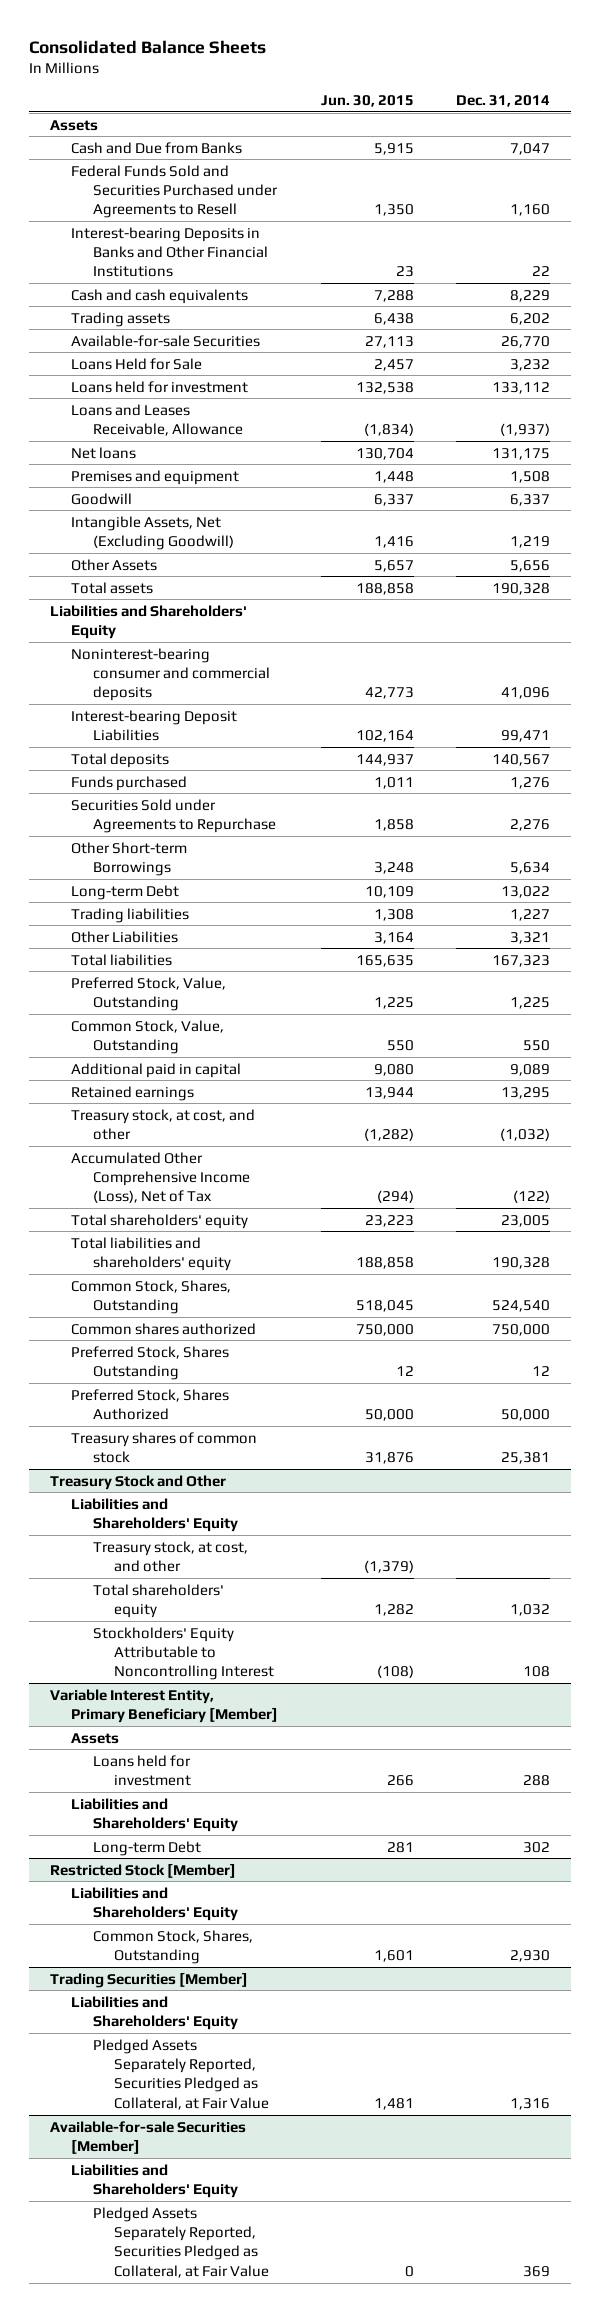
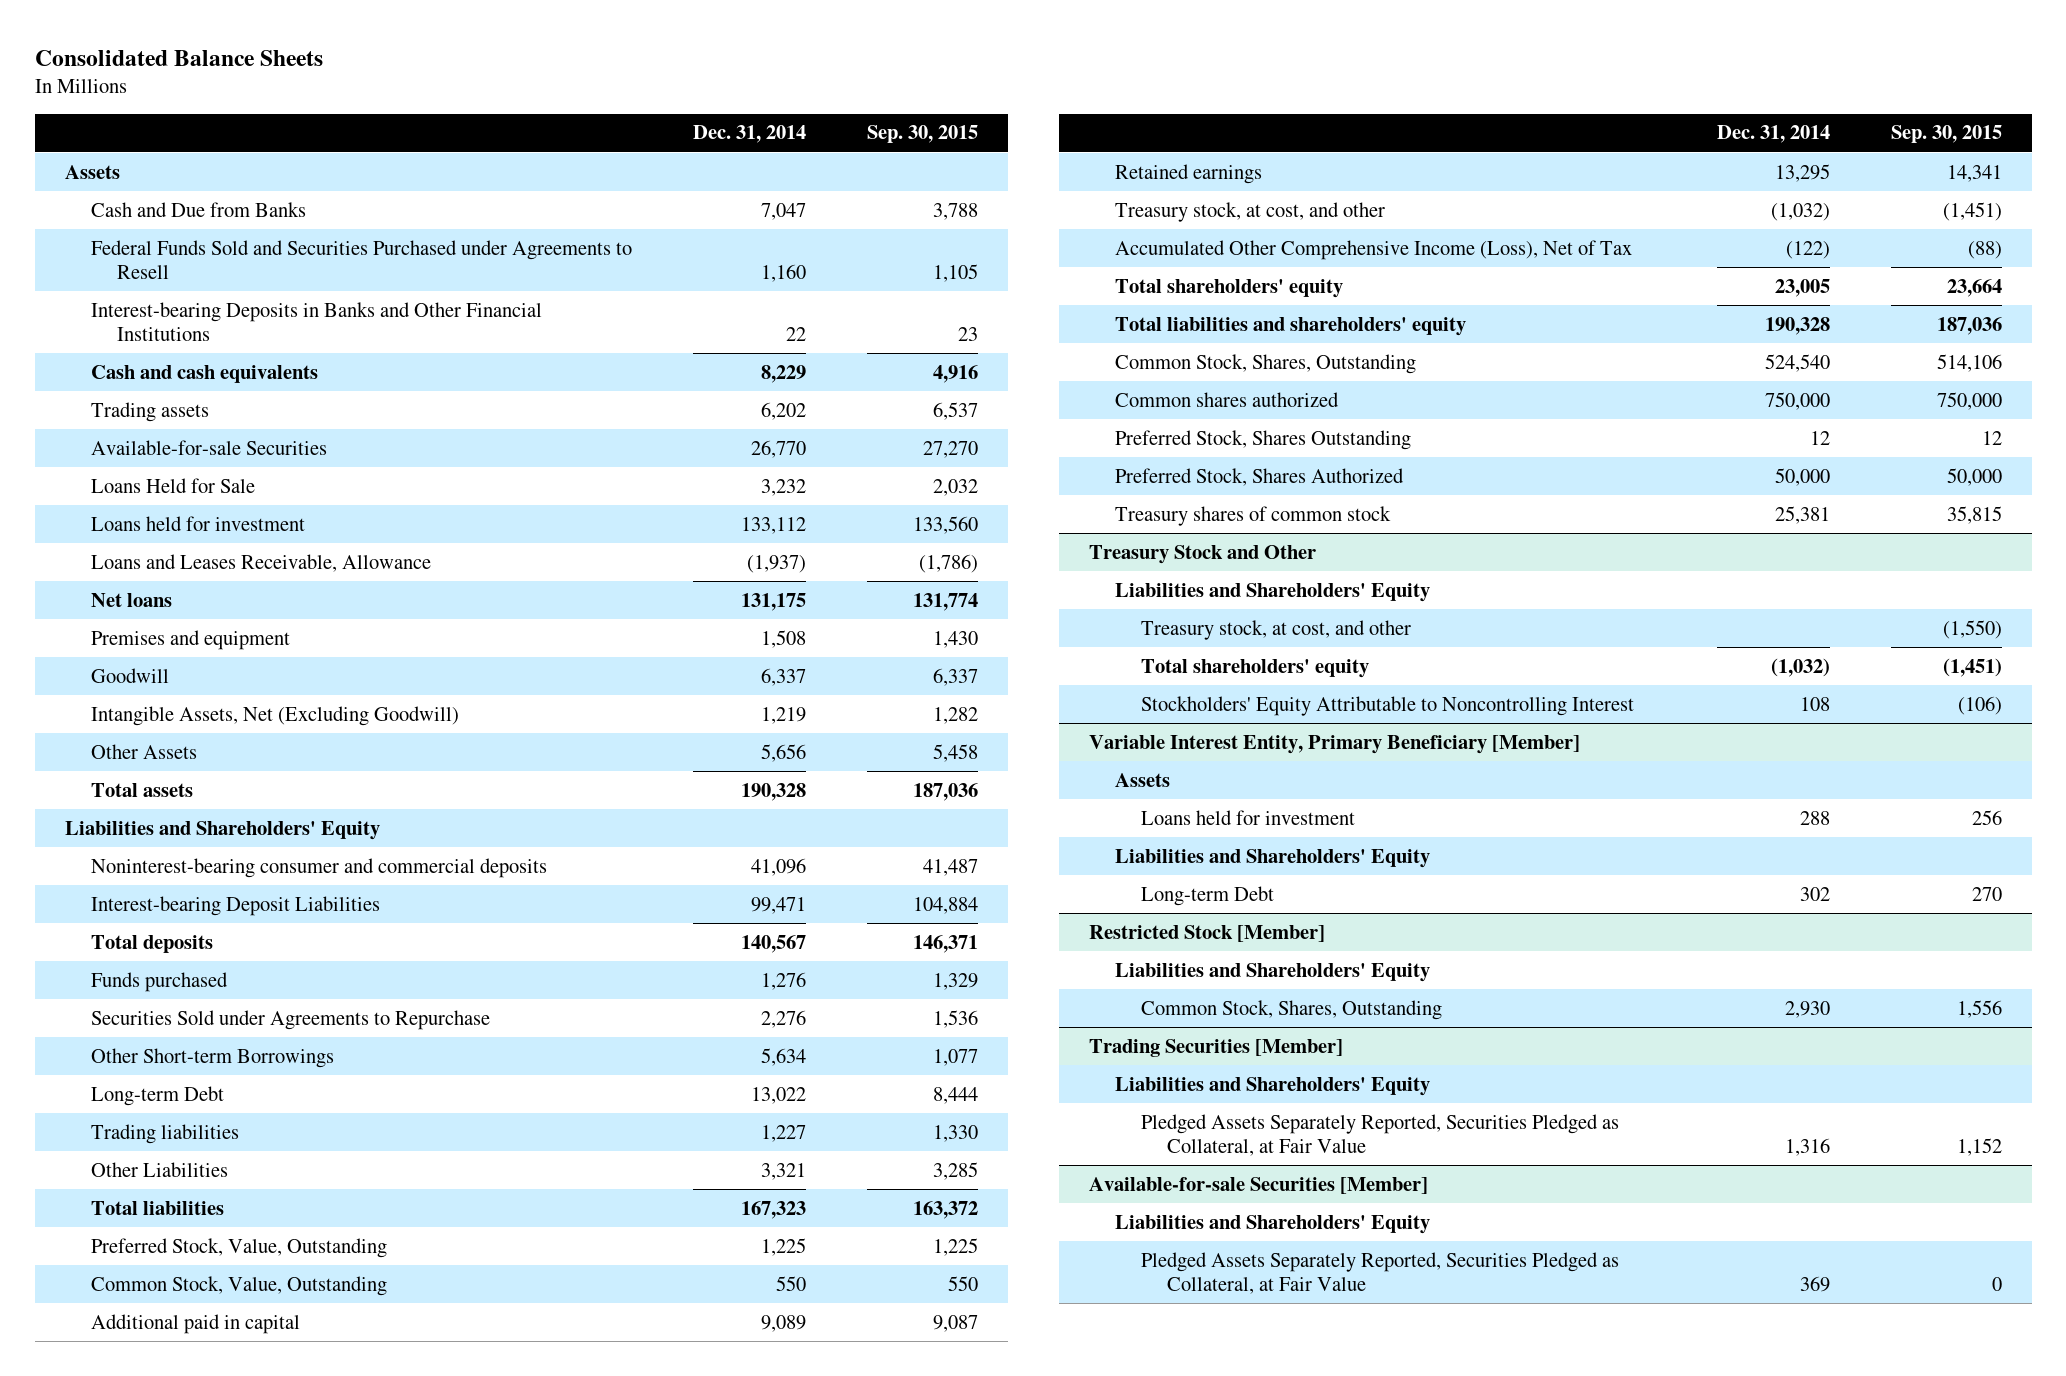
[320,94,414,107] Jun. 30, 2015 -> none
none -> [866,125,978,144] Sep. 30, 2015
[510,1604,551,1617] 1,032 -> [1770,657,1830,677] (1,032)

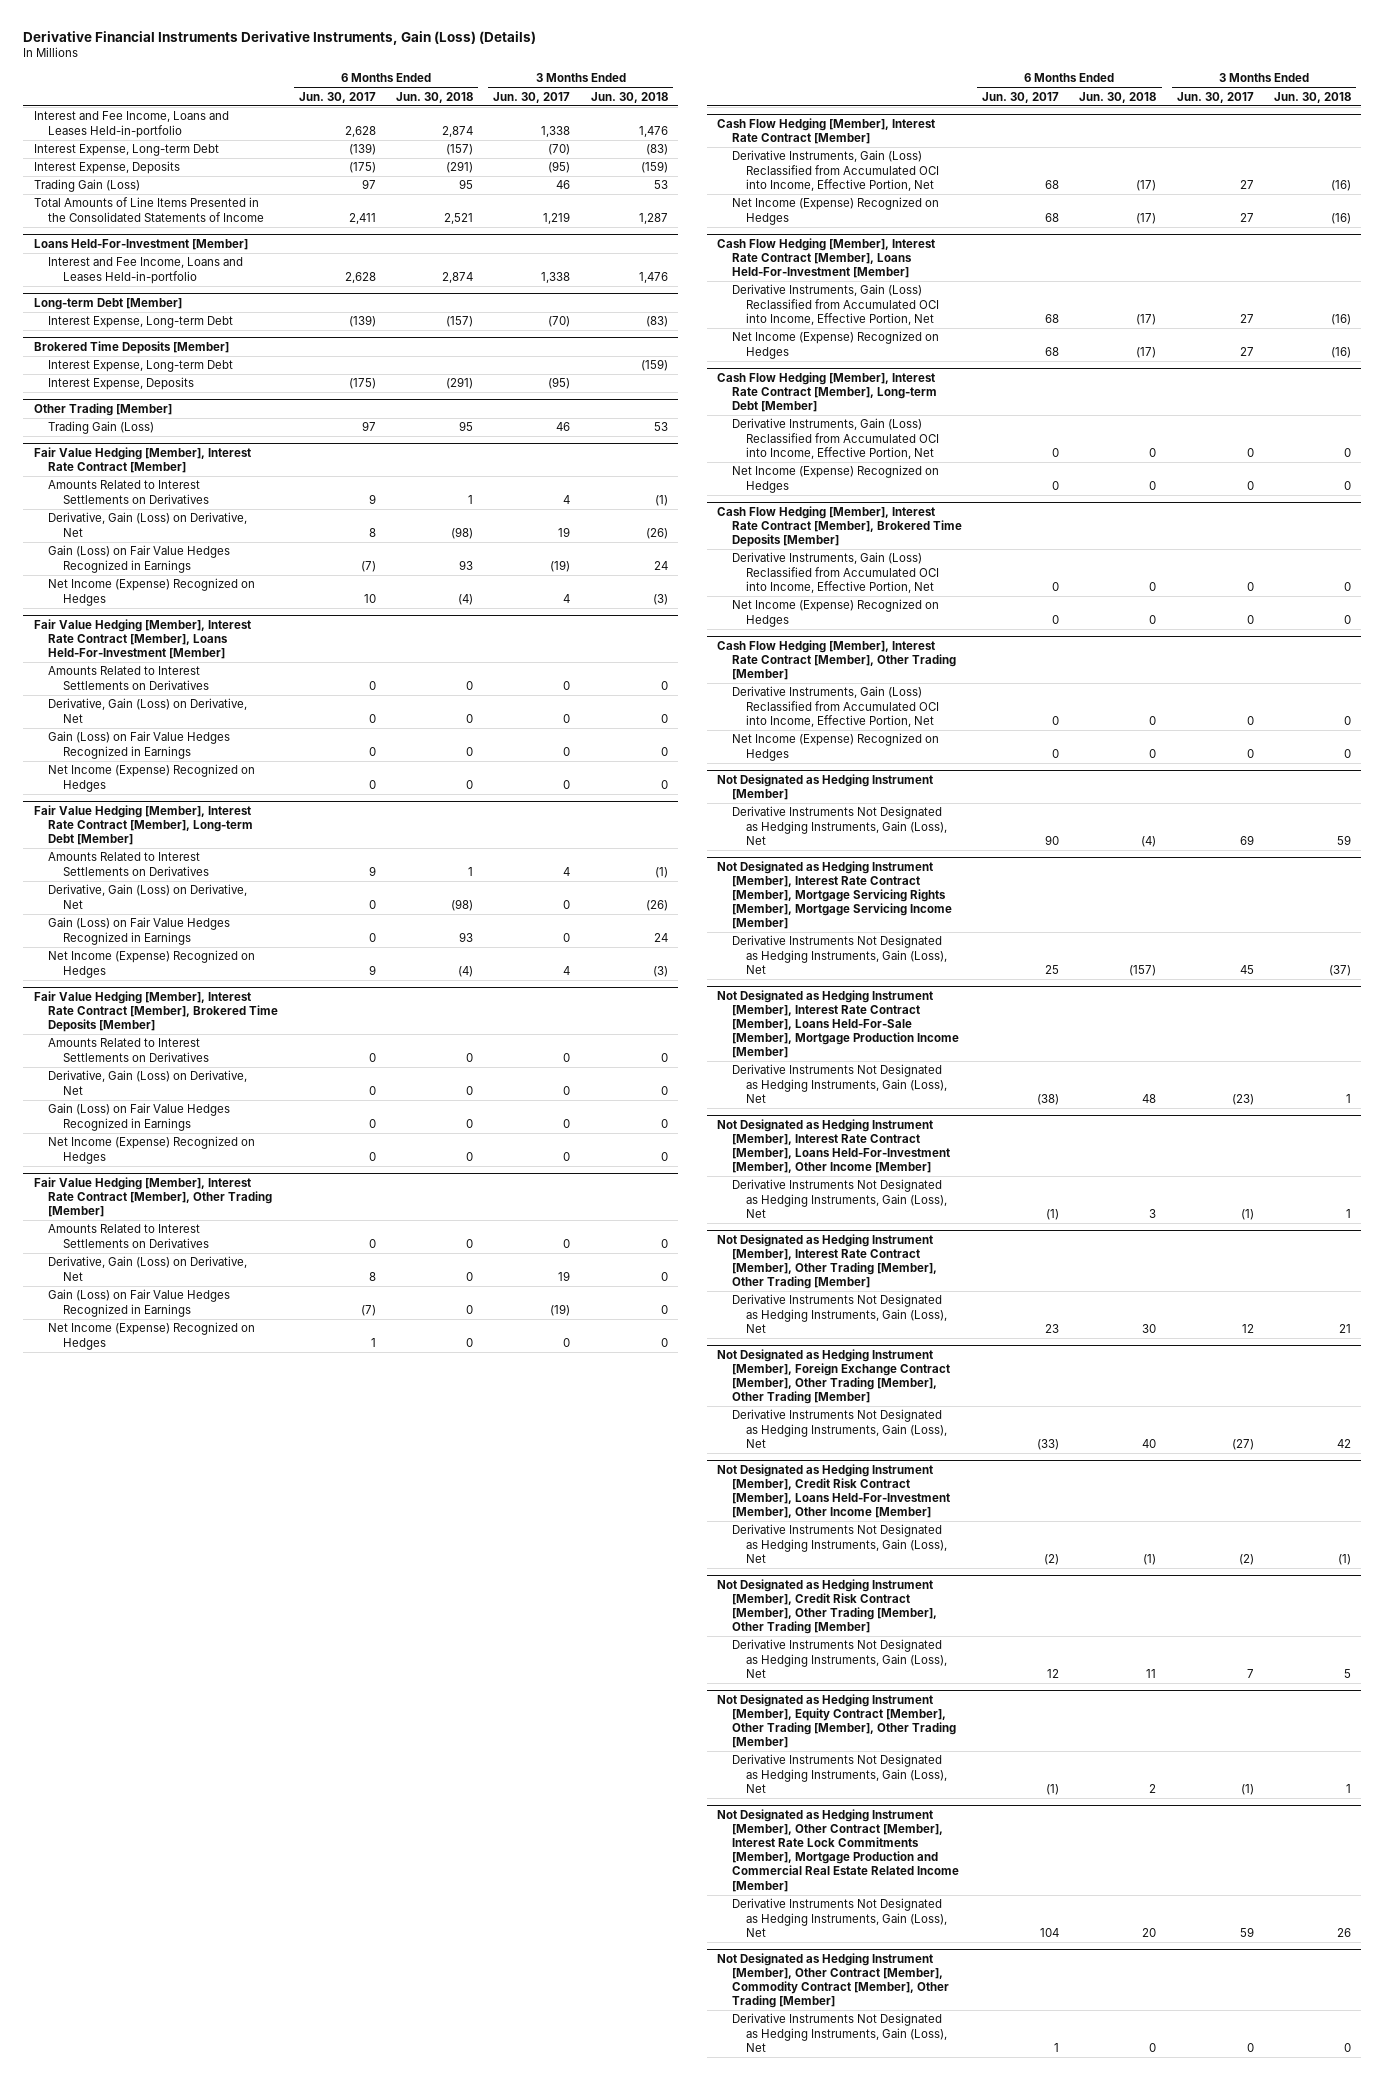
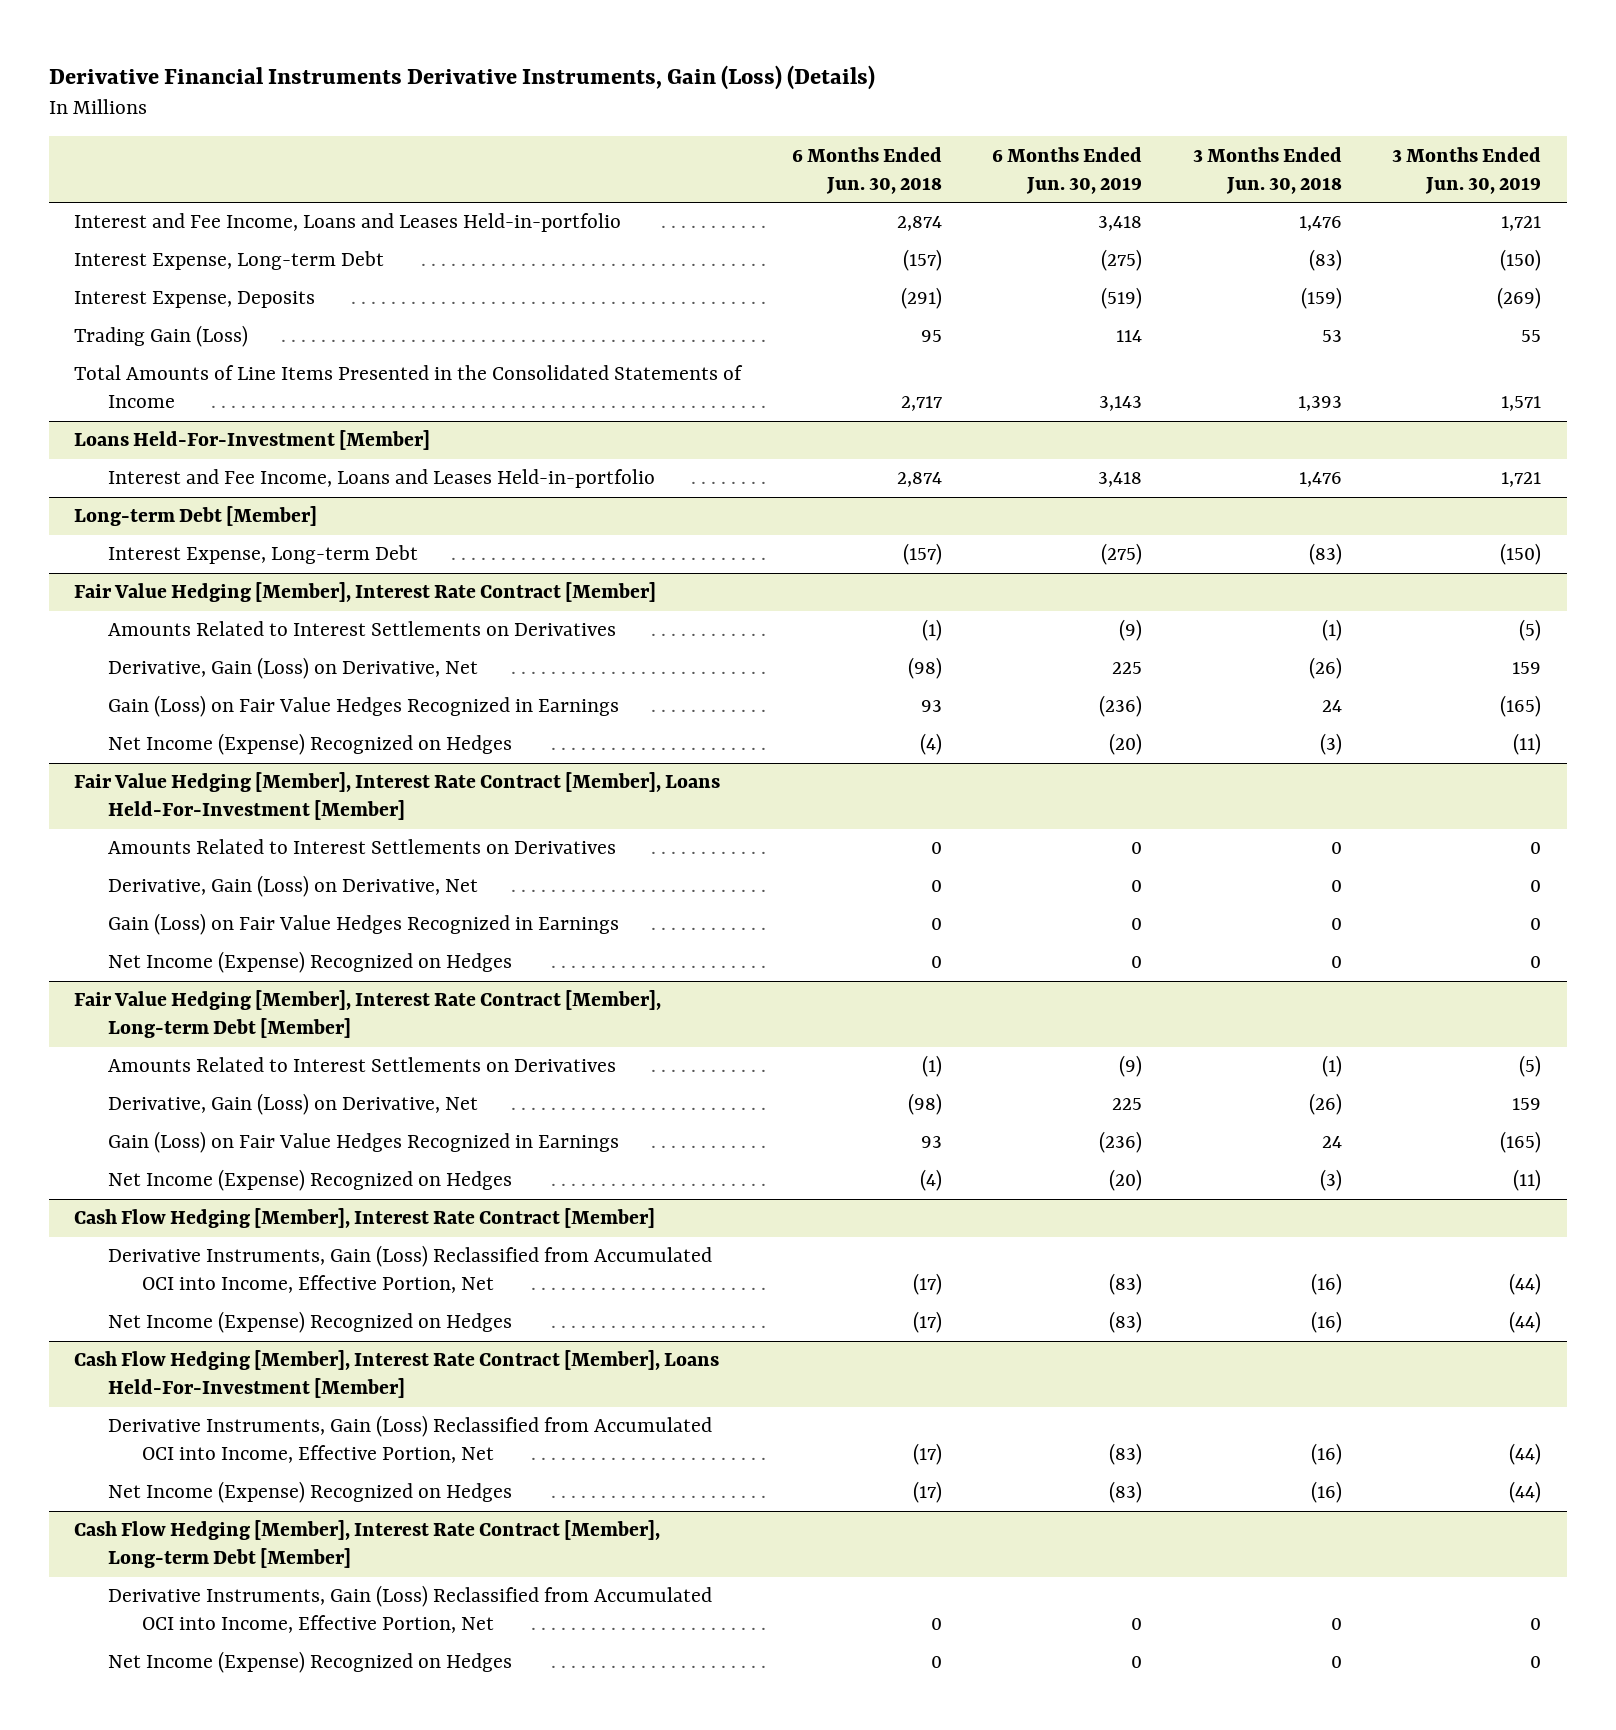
[298,91,376,103] Jun. 30, 2017 -> none
[493,91,571,103] Jun. 30, 2017 -> none
none -> [992,146,1143,194] 6 Months Ended Jun. 30, 2019
none -> [1392,146,1542,194] 3 Months Ended Jun. 30, 2019
[443,212,473,224] 2,521 -> [900,396,942,412] 2,717
[638,212,668,224] 1,287 -> [1297,396,1342,412] 1,393
[33,340,229,354] Brokered Time Deposits [Member] -> none
[48,360,234,373] Interest Expense, Long-term Debt -> none
[48,377,195,391] Interest Expense, Deposits -> none
[33,402,172,416] Other Trading [Member] -> none
[48,421,155,435] Trading Gain (Loss) -> none
[467,494,473,504] 1 -> [921,619,942,642] (1)
[467,866,473,876] 1 -> [921,1055,942,1078] (1)
[33,990,279,1032] Fair Value Hedging [Member], Interest Rate Contract [Member], Brokered Time Deposits [Member] -> none
[48,1038,209,1062] Amounts Related to Interest Settlements on Derivatives -> none
[48,1070,248,1095] Derivative, Gain (Loss) on Derivative, Net -> none
[48,1103,231,1131] Gain (Loss) on Fair Value Hedges Recognized in Earnings -> none
[48,1136,256,1164] Net Income (Expense) Recognized on Hedges -> none
[33,1176,273,1217] Fair Value Hedging [Member], Interest Rate Contract [Member], Other Trading [Member] -> none
[48,1224,209,1248] Amounts Related to Interest Settlements on Derivatives -> none
[48,1256,248,1281] Derivative, Gain (Loss) on Derivative, Net -> none
[48,1289,231,1317] Gain (Loss) on Fair Value Hedges Recognized in Earnings -> none
[48,1322,256,1350] Net Income (Expense) Recognized on Hedges -> none
[717,505,962,547] Cash Flow Hedging [Member], Interest Rate Contract [Member], Brokered Time Deposits [Member] -> none
[731,552,940,593] Derivative Instruments, Gain (Loss) Reclassified from Accumulated OCI into Income, Effective Portion, Net -> none
[731,599,939,627] Net Income (Expense) Recognized on Hedges -> none
[717,639,956,680] Cash Flow Hedging [Member], Interest Rate Contract [Member], Other Trading [Member] -> none
[731,686,940,727] Derivative Instruments, Gain (Loss) Reclassified from Accumulated OCI into Income, Effective Portion, Net -> none
[731,733,939,761] Net Income (Expense) Recognized on Hedges -> none
[717,773,934,800] Not Designated as Hedging Instrument [Member] -> none
[731,806,948,845] Derivative Instruments Not Designated as Hedging Instruments, Gain (Loss), Net -> none
[717,860,952,930] Not Designated as Hedging Instrument [Member], Interest Rate Contract [Member], Mortgage Servicing Rights [Member], Mortgage Servicing Income [Member] -> none
[731,935,948,974] Derivative Instruments Not Designated as Hedging Instruments, Gain (Loss), Net -> none
[717,989,959,1059] Not Designated as Hedging Instrument [Member], Interest Rate Contract [Member], Loans Held-For-Sale [Member], Mortgage Production Income [Member] -> none
[731,1064,948,1103] Derivative Instruments Not Designated as Hedging Instruments, Gain (Loss), Net -> none
[717,1118,950,1174] Not Designated as Hedging Instrument [Member], Interest Rate Contract [Member], Loans Held-For-Investment [Member], Other Income [Member] -> none
[731,1179,948,1218] Derivative Instruments Not Designated as Hedging Instruments, Gain (Loss), Net -> none
[717,1233,937,1290] Not Designated as Hedging Instrument [Member], Interest Rate Contract [Member], Other Trading [Member], Other Trading [Member] -> none
[731,1294,948,1333] Derivative Instruments Not Designated as Hedging Instruments, Gain (Loss), Net -> none
[717,1348,950,1405] Not Designated as Hedging Instrument [Member], Foreign Exchange Contract [Member], Other Trading [Member], Other Trading [Member] -> none
[731,1409,948,1448] Derivative Instruments Not Designated as Hedging Instruments, Gain (Loss), Net -> none
[717,1463,950,1519] Not Designated as Hedging Instrument [Member], Credit Risk Contract [Member], Loans Held-For-Investment [Member], Other Income [Member] -> none
[731,1524,948,1563] Derivative Instruments Not Designated as Hedging Instruments, Gain (Loss), Net -> none
[717,1578,937,1635] Not Designated as Hedging Instrument [Member], Credit Risk Contract [Member], Other Trading [Member], Other Trading [Member] -> none
[731,1639,948,1678] Derivative Instruments Not Designated as Hedging Instruments, Gain (Loss), Net -> none
[717,1693,956,1749] Not Designated as Hedging Instrument [Member], Equity Contract [Member], Other Trading [Member], Other Trading [Member] -> none
[731,1754,948,1793] Derivative Instruments Not Designated as Hedging Instruments, Gain (Loss), Net -> none
[717,1808,959,1892] Not Designated as Hedging Instrument [Member], Other Contract [Member], Interest Rate Lock Commitments [Member], Mortgage Production and Commercial Real Estate Related Income [Member] -> none
[731,1898,948,1937] Derivative Instruments Not Designated as Hedging Instruments, Gain (Loss), Net -> none
[717,1952,949,2009] Not Designated as Hedging Instrument [Member], Other Contract [Member], Commodity Contract [Member], Other Trading [Member] -> none
[731,2013,948,2052] Derivative Instruments Not Designated as Hedging Instruments, Gain (Loss), Net -> none

